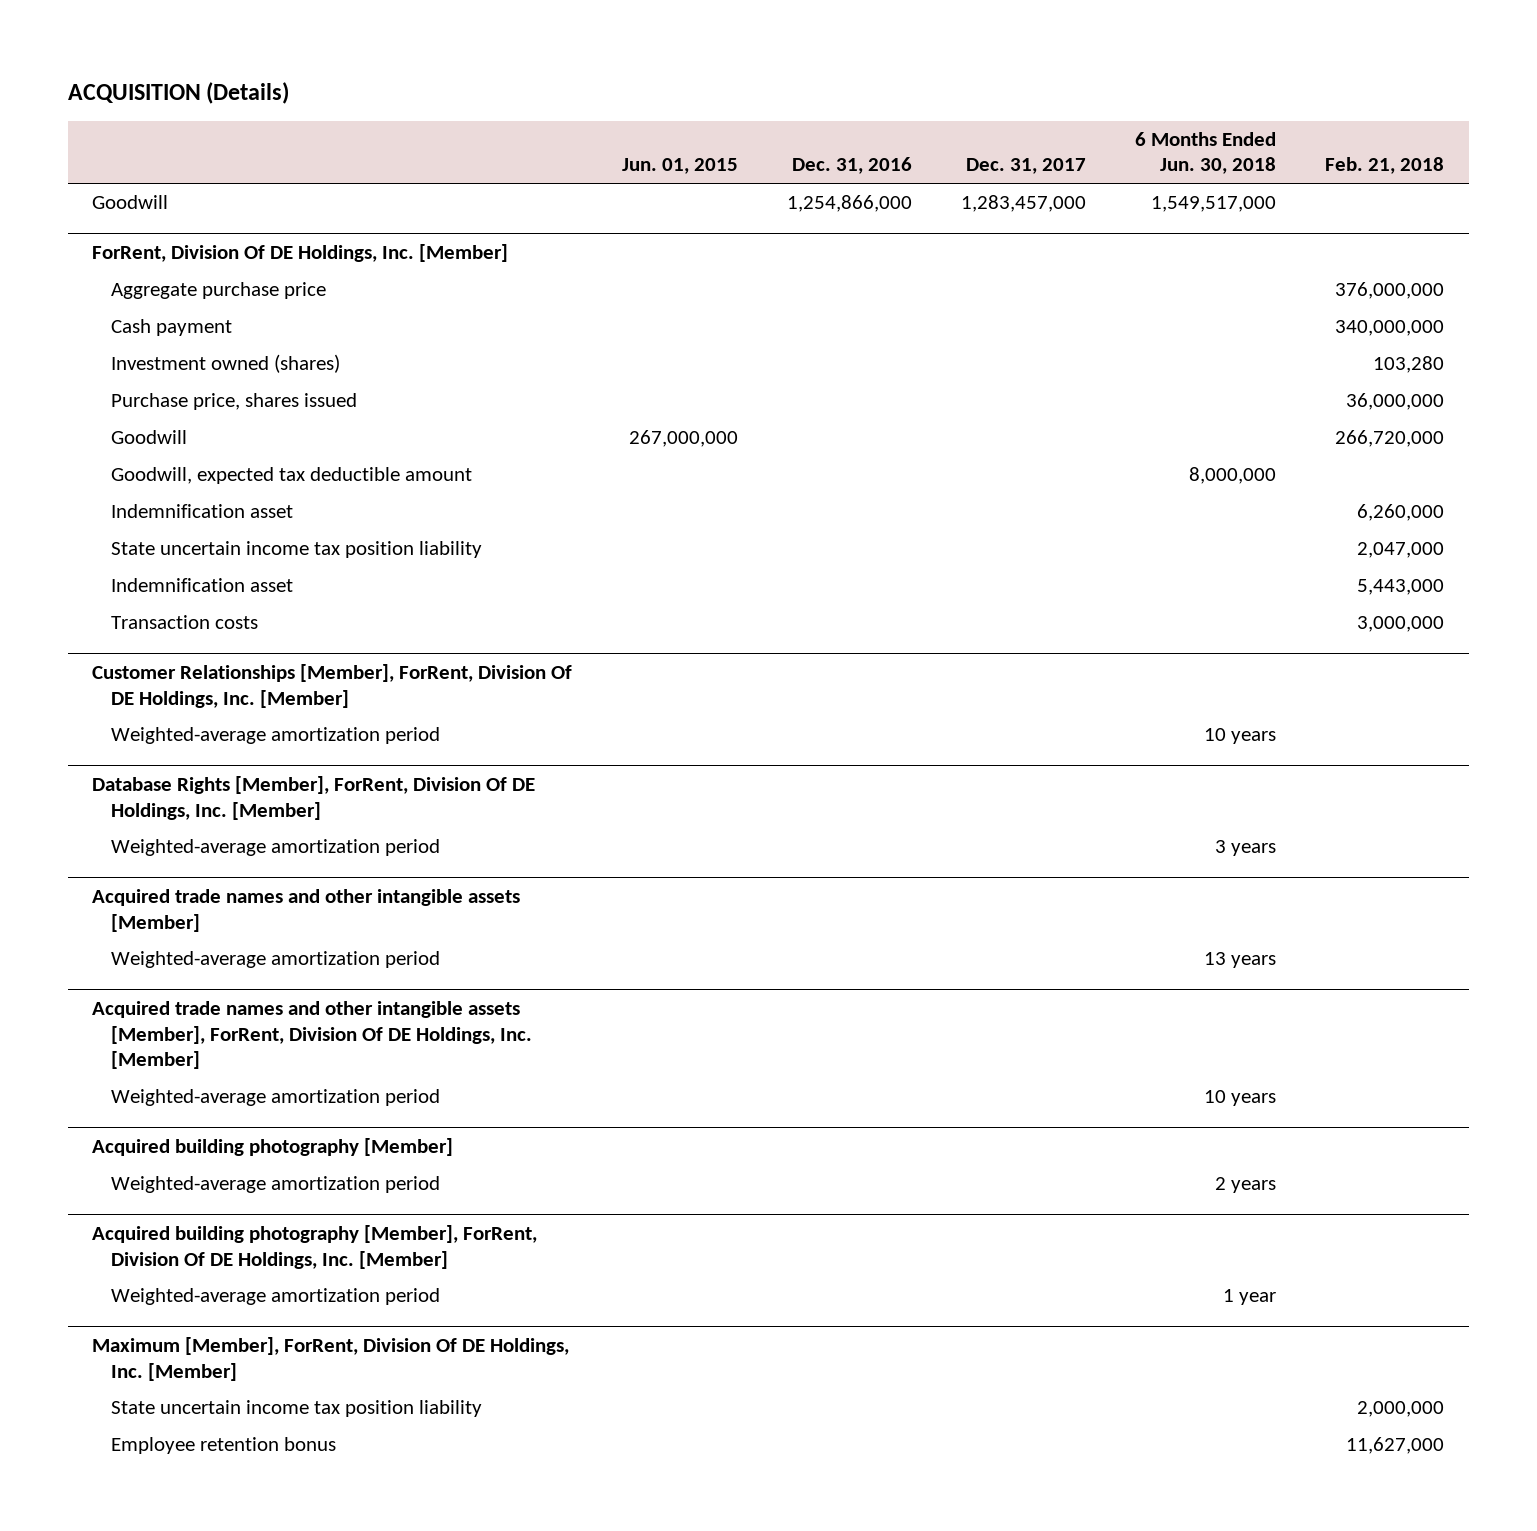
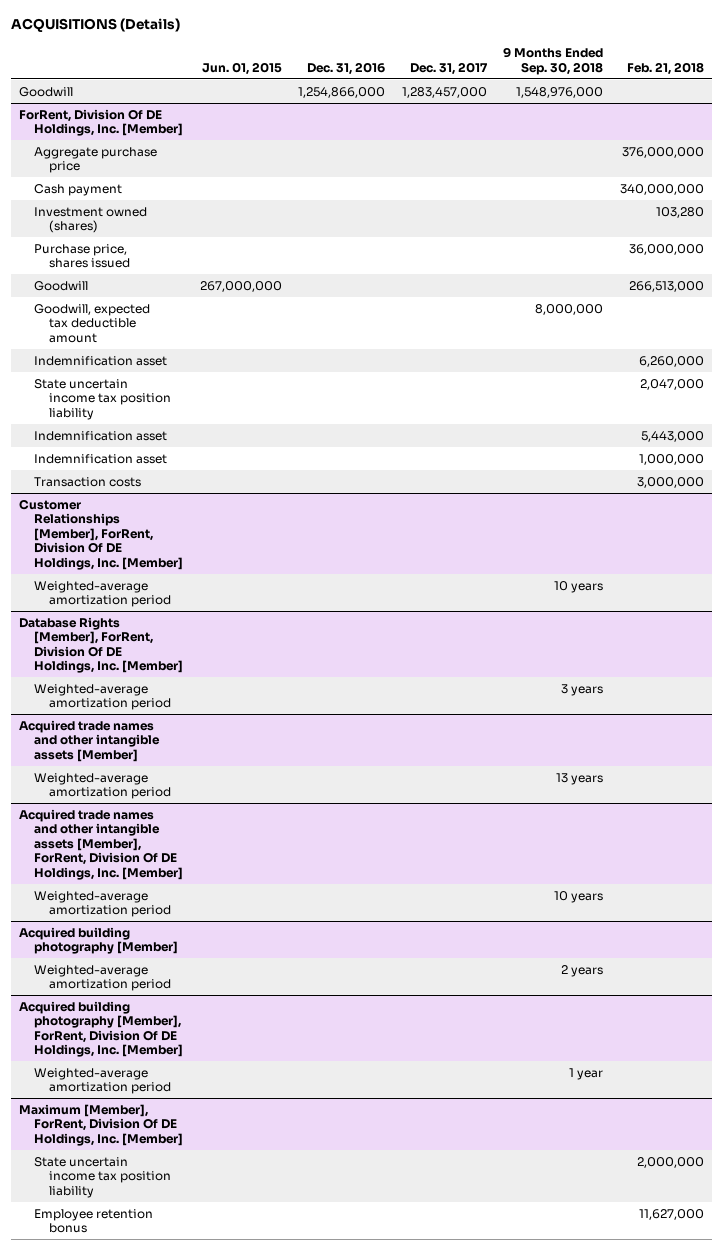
[67,81,289,104] ACQUISITION (Details) -> [10,18,180,33] ACQUISITIONS (Details)
[1135,131,1277,175] 6 Months Ended Jun. 30, 2018 -> none
none -> [503,47,604,75] 9 Months Ended Sep. 30, 2018
[1335,430,1445,448] 266,720,000 -> [628,280,704,292] 266,513,000
none -> [34,453,168,464] Indemnification asset

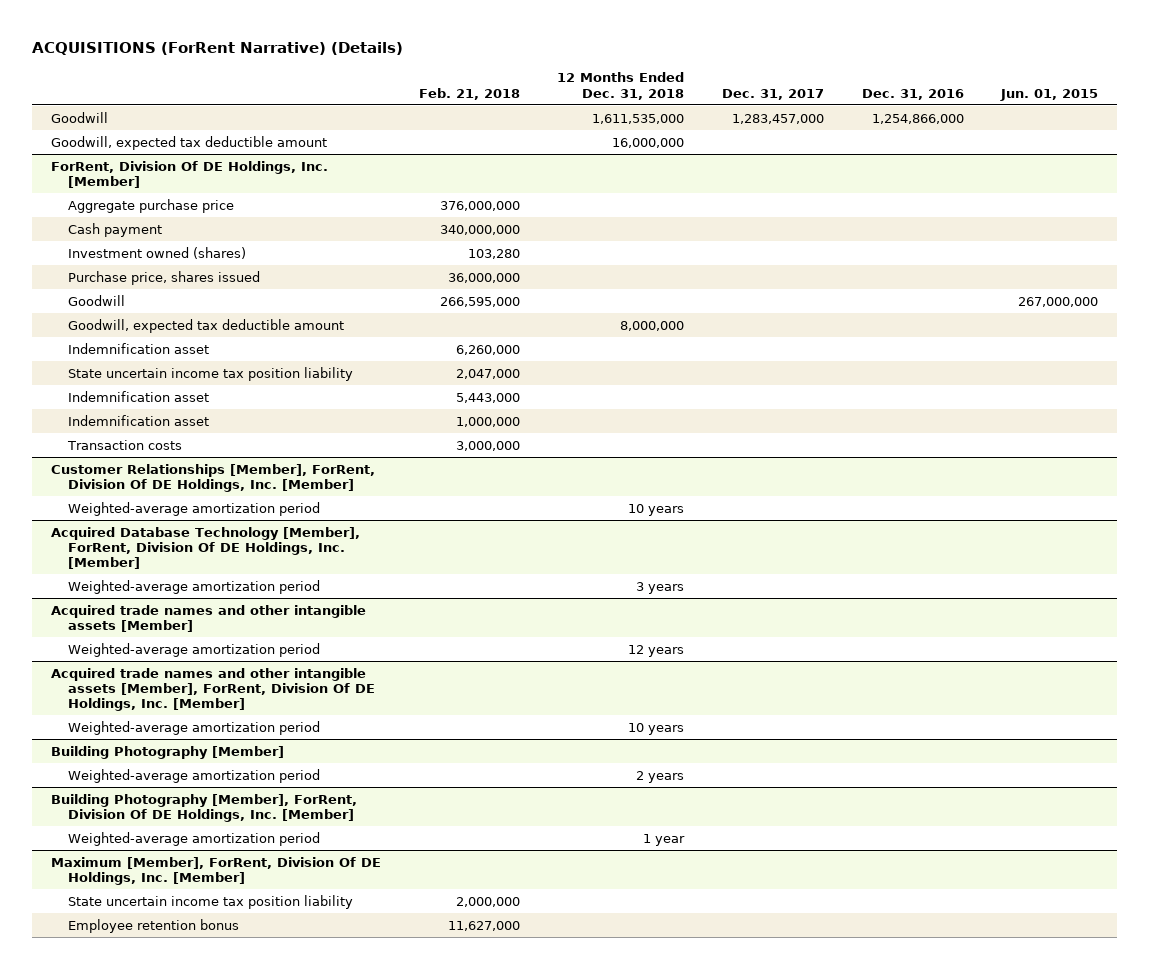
[10,18,180,33] ACQUISITIONS (Details) -> [32,41,404,55] ACQUISITIONS (ForRent Narrative) (Details)
[503,47,604,75] 9 Months Ended Sep. 30, 2018 -> none
none -> [557,72,685,100] 12 Months Ended Dec. 31, 2018
none -> [51,135,328,150] Goodwill, expected tax deductible amount
[628,280,704,292] 266,513,000 -> [439,296,520,307] 266,595,000
[19,616,184,674] Database Rights [Member], ForRent, Division Of DE Holdings, Inc. [Member] -> [51,526,361,570] Acquired Database Technology [Member], ForRent, Division Of DE Holdings, Inc. [Member]
[19,926,179,955] Acquired building photography [Member] -> [51,745,285,759] Building Photography [Member]
[19,1000,184,1058] Acquired building photography [Member], ForRent, Division Of DE Holdings, Inc. [Member] -> [51,793,358,822] Building Photography [Member], ForRent, Division Of DE Holdings, Inc. [Member]

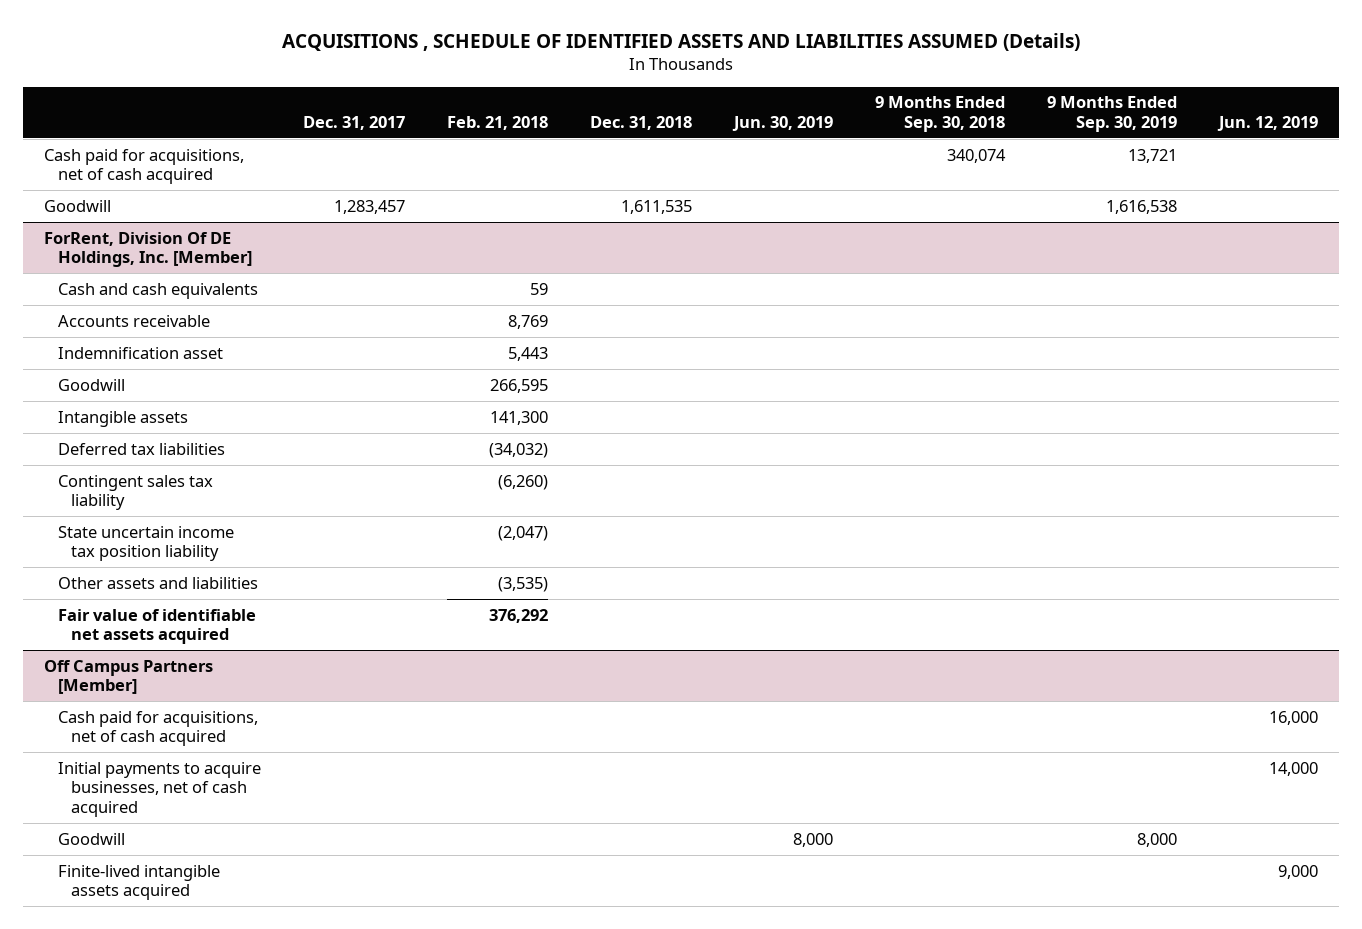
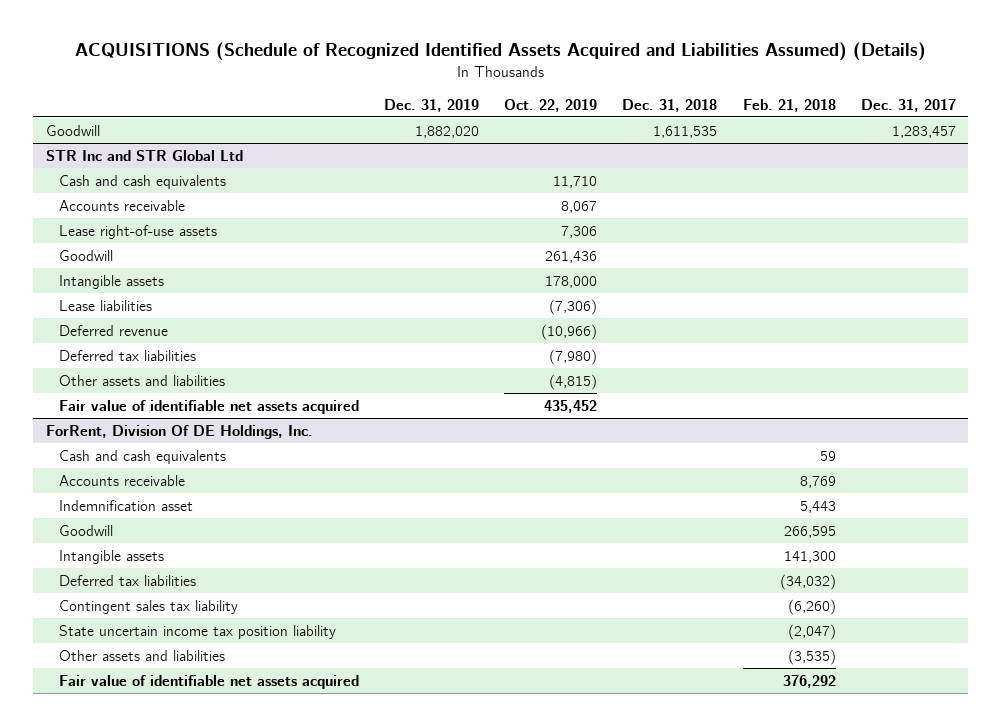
[281,33,1080,52] ACQUISITIONS , SCHEDULE OF IDENTIFIED ASSETS AND LIABILITIES ASSUMED (Details) -> [74,42,926,62] ACQUISITIONS (Schedule of Recognized Identified Assets Acquired and Liabilities Assumed) (Details)
[731,115,833,131] Jun. 30, 2019 -> none
[874,96,1005,132] 9 Months Ended Sep. 30, 2018 -> none
[1046,96,1177,132] 9 Months Ended Sep. 30, 2019 -> none
[1216,115,1318,131] Jun. 12, 2019 -> none
none -> [384,98,480,112] Dec. 31, 2019
none -> [504,98,598,112] Oct. 22, 2019
[43,148,244,185] Cash paid for acquisitions, net of cash acquired -> none
none -> [45,149,243,161] STR Inc and STR Global Ltd
none -> [59,174,227,189] Cash and cash equivalents
none -> [59,199,186,211] Accounts receivable
none -> [59,224,218,239] Lease right-of-use assets
none -> [59,249,114,261] Goodwill
none -> [59,274,165,289] Intangible assets
none -> [59,299,153,311] Lease liabilities
none -> [59,324,169,336] Deferred revenue
none -> [59,349,197,361] Deferred tax liabilities
none -> [59,374,226,386] Other assets and liabilities
none -> [59,399,360,414] Fair value of identifiable net assets acquired
[43,231,252,268] ForRent, Division Of DE Holdings, Inc. [Member] -> [45,424,313,439] ForRent, Division Of DE Holdings, Inc.
[43,659,213,695] Off Campus Partners [Member] -> none
[57,710,258,747] Cash paid for acquisitions, net of cash acquired -> none
[57,761,261,818] Initial payments to acquire businesses, net of cash acquired -> none
[57,832,125,845] Goodwill -> none
[57,864,220,901] Finite-lived intangible assets acquired -> none

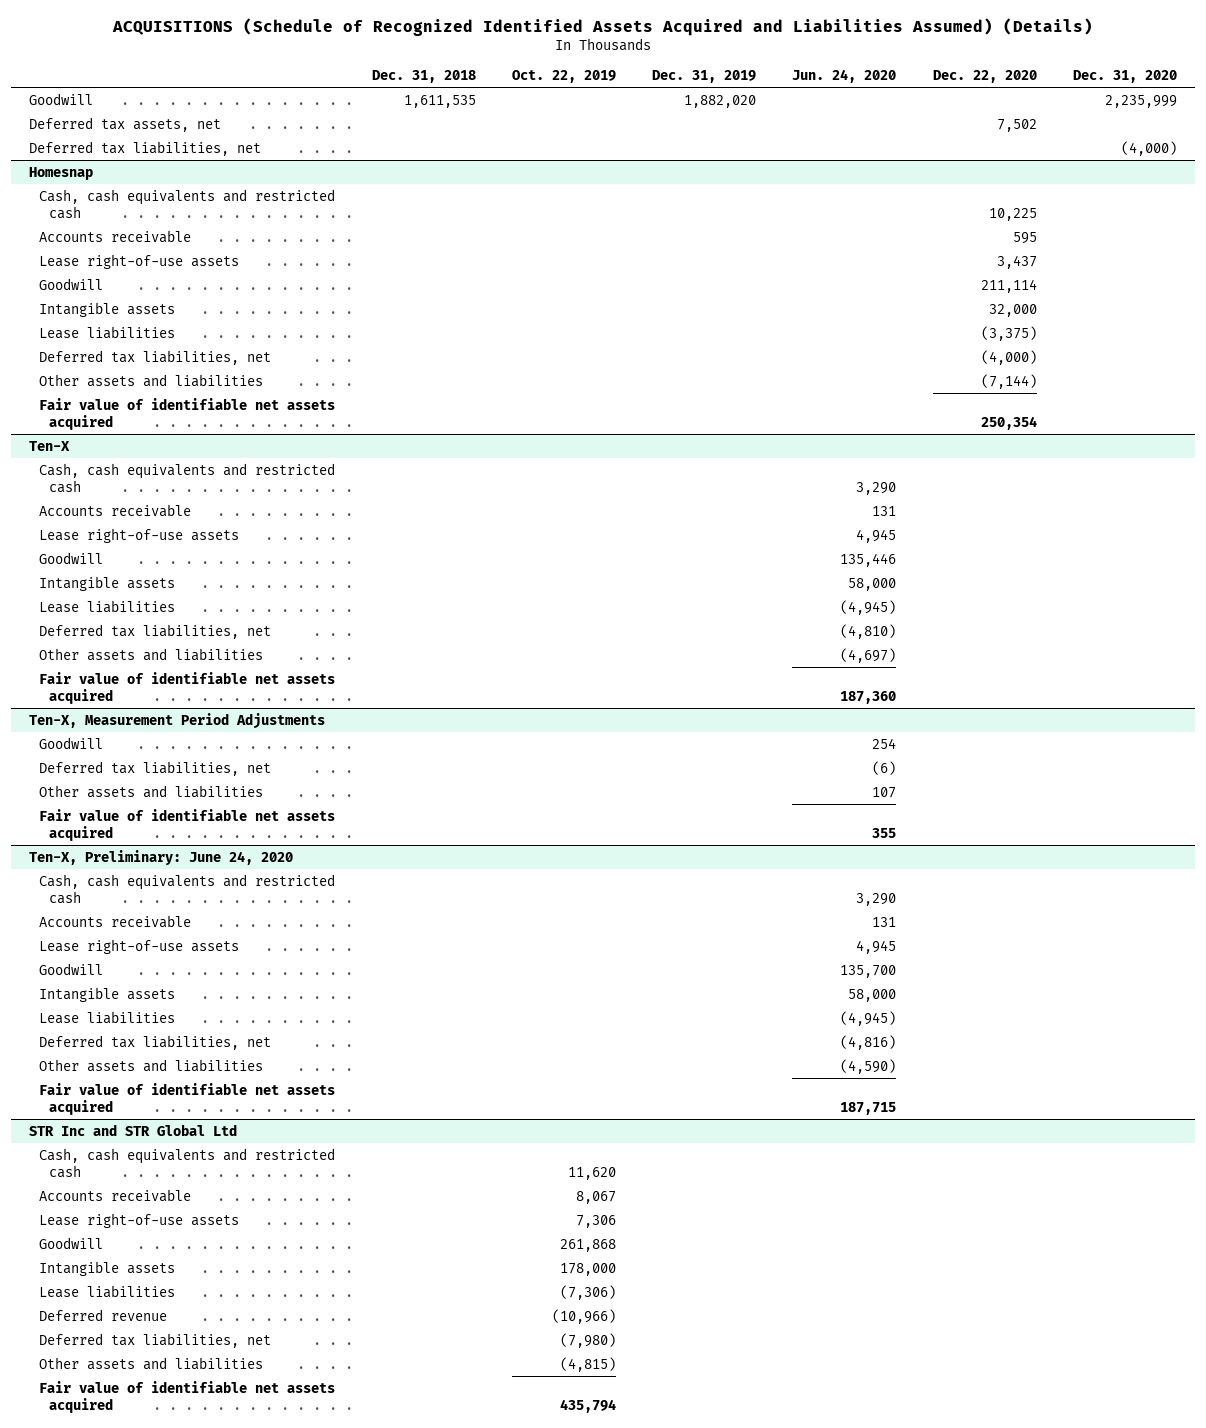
[742,98,836,112] Feb. 21, 2018 -> none
[860,98,956,112] Dec. 31, 2017 -> none
none -> [792,68,897,83] Jun. 24, 2020
none -> [932,69,1037,83] Dec. 22, 2020
none -> [1073,69,1178,83] Dec. 31, 2020
none -> [29,116,222,132] Deferred tax assets, net
none -> [29,140,262,156] Deferred tax liabilities, net
none -> [29,166,94,180] Homesnap
none -> [39,188,336,219] Cash, cash equivalents and restricted cash
none -> [39,229,192,243] Accounts receivable
none -> [39,253,240,269] Lease right-of-use assets
none -> [39,277,104,290] Goodwill
none -> [39,301,176,317] Intangible assets
none -> [39,325,176,339] Lease liabilities
none -> [39,349,272,365] Deferred tax liabilities, net
none -> [39,373,264,387] Other assets and liabilities
none -> [39,397,336,430] Fair value of identifiable net assets acquired
none -> [29,440,71,451] Ten-X
none -> [39,462,336,493] Cash, cash equivalents and restricted cash
none -> [39,503,192,517] Accounts receivable
none -> [39,527,240,543] Lease right-of-use assets
none -> [39,551,104,564] Goodwill
none -> [39,575,176,591] Intangible assets
none -> [39,599,176,613] Lease liabilities
none -> [39,623,272,639] Deferred tax liabilities, net
none -> [39,647,264,661] Other assets and liabilities
none -> [39,671,336,704] Fair value of identifiable net assets acquired
none -> [29,712,326,729] Ten-X, Measurement Period Adjustments
none -> [39,736,104,749] Goodwill
none -> [39,760,272,776] Deferred tax liabilities, net
none -> [39,784,264,798] Other assets and liabilities
none -> [39,808,336,841] Fair value of identifiable net assets acquired
none -> [29,849,294,865] Ten-X, Preliminary: June 24, 2020
none -> [39,873,336,904] Cash, cash equivalents and restricted cash
none -> [39,914,192,928] Accounts receivable
none -> [39,938,240,954] Lease right-of-use assets
none -> [39,962,104,975] Goodwill
none -> [39,986,176,1002] Intangible assets
none -> [39,1010,176,1024] Lease liabilities
none -> [39,1034,272,1050] Deferred tax liabilities, net
none -> [39,1058,264,1072] Other assets and liabilities
none -> [39,1082,336,1115] Fair value of identifiable net assets acquired
[59,174,227,189] Cash and cash equivalents -> [39,1147,336,1178] Cash, cash equivalents and restricted cash
[553,175,598,188] 11,710 -> [567,1166,616,1180] 11,620
[545,250,598,263] 261,436 -> [559,1238,616,1252] 261,868
[59,349,197,361] Deferred tax liabilities -> [39,1332,272,1348] Deferred tax liabilities, net
[45,424,313,439] ForRent, Division Of DE Holdings, Inc. -> none
[59,449,227,464] Cash and cash equivalents -> none
[59,474,186,486] Accounts receivable -> none
[59,499,194,511] Indemnification asset -> none
[59,524,114,536] Goodwill -> none
[59,549,165,564] Intangible assets -> none
[59,574,197,586] Deferred tax liabilities -> none
[59,599,239,614] Contingent sales tax liability -> none
[59,624,337,639] State uncertain income tax position liability -> none
[59,649,226,661] Other assets and liabilities -> none
[59,674,360,689] Fair value of identifiable net assets acquired -> none
[544,399,598,413] 435,452 -> [559,1398,616,1413] 435,794

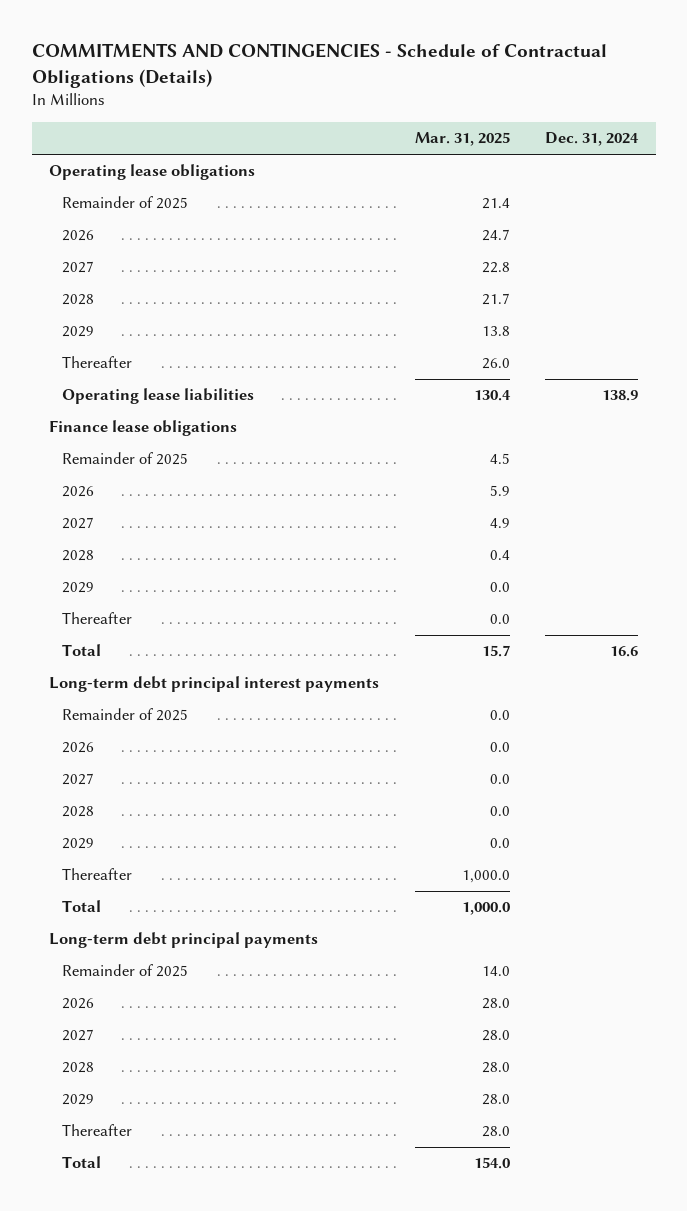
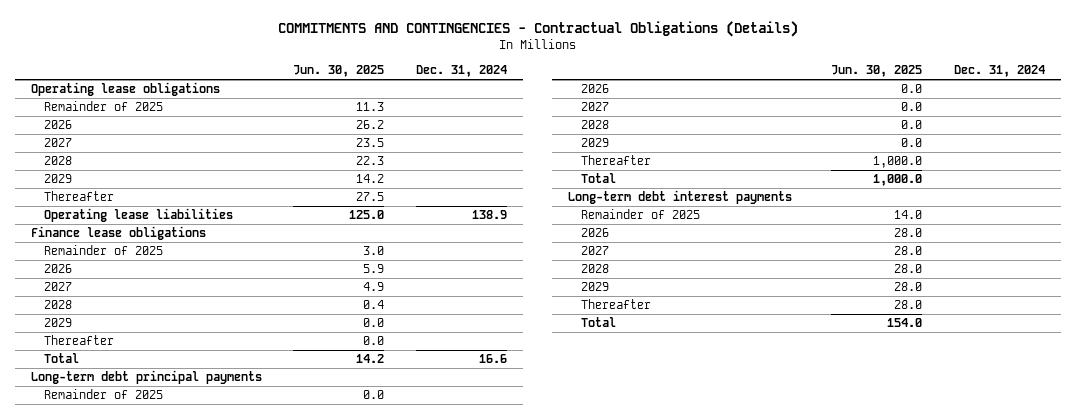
[31,43,607,89] COMMITMENTS AND CONTINGENCIES - Schedule of Contractual Obligations (Details) -> [277,21,798,38] COMMITMENTS AND CONTINGENCIES - Contractual Obligations (Details)
[414,132,510,147] Mar. 31, 2025 -> none
none -> [293,65,385,78] Jun. 30, 2025
[49,676,380,693] Long-term debt principal interest payments -> none
[49,932,319,949] Long-term debt principal payments -> [30,370,262,385] Long-term debt principal payments
none -> [568,190,793,205] Long-term debt interest payments

